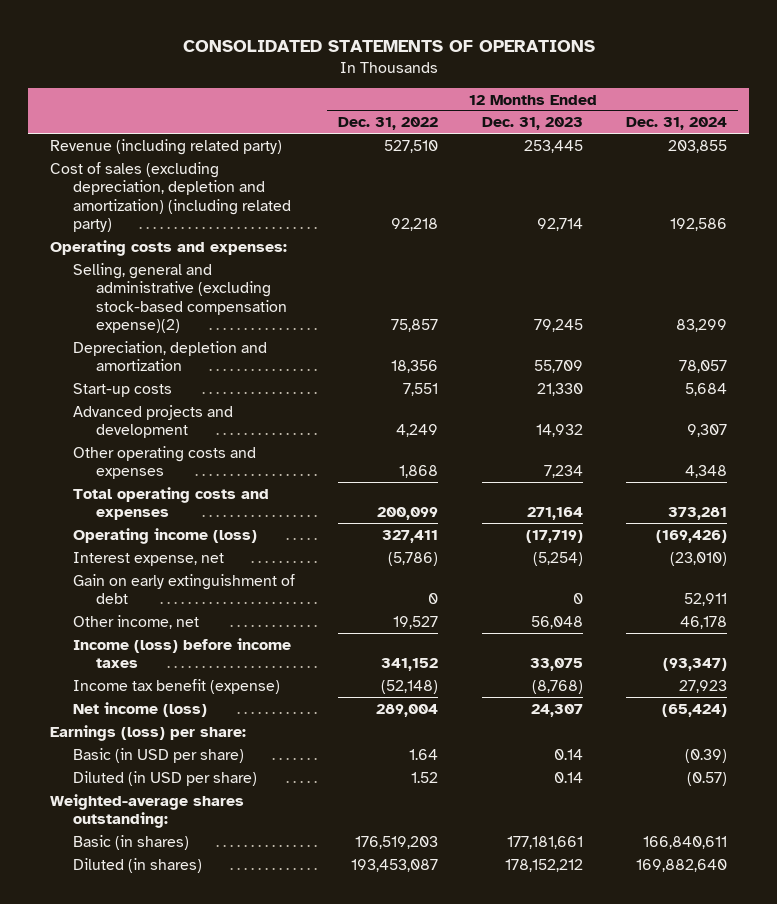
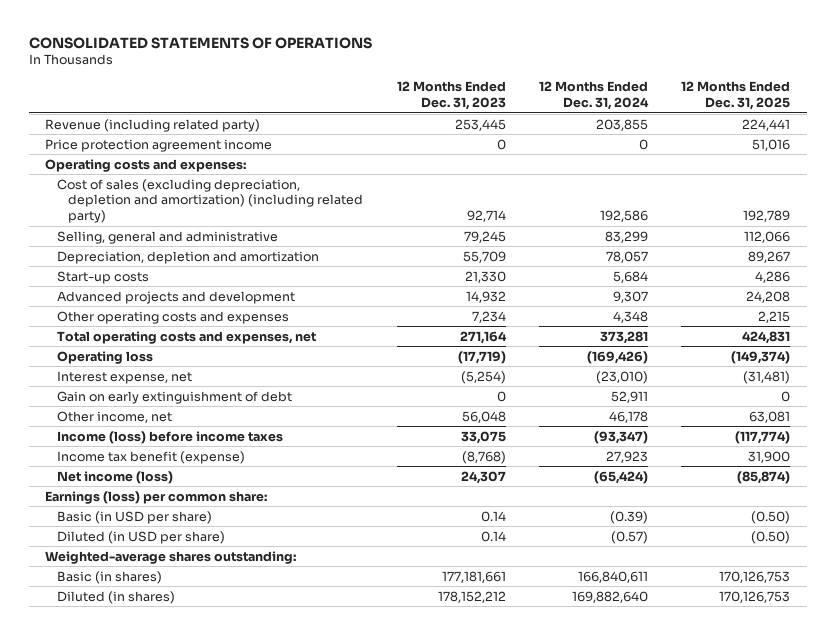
[338,117,439,131] Dec. 31, 2022 -> none
none -> [680,81,790,110] 12 Months Ended Dec. 31, 2025
none -> [45,138,273,152] Price protection agreement income
[49,161,291,233] Cost of sales (excluding depreciation, depletion and amortization) (including related party) -> [56,178,364,223] Cost of sales (excluding depreciation, depletion and amortization) (including related party)
[72,262,287,334] Selling, general and administrative (excluding stock-based compensation expense)(2) -> [56,230,278,244] Selling, general and administrative
[72,486,269,521] Total operating costs and expenses -> [56,330,316,344] Total operating costs and expenses, net
[72,527,257,544] Operating income (loss) -> [56,350,153,364] Operating loss
[49,724,246,741] Earnings (loss) per share: -> [45,490,268,504] Earnings (loss) per common share:

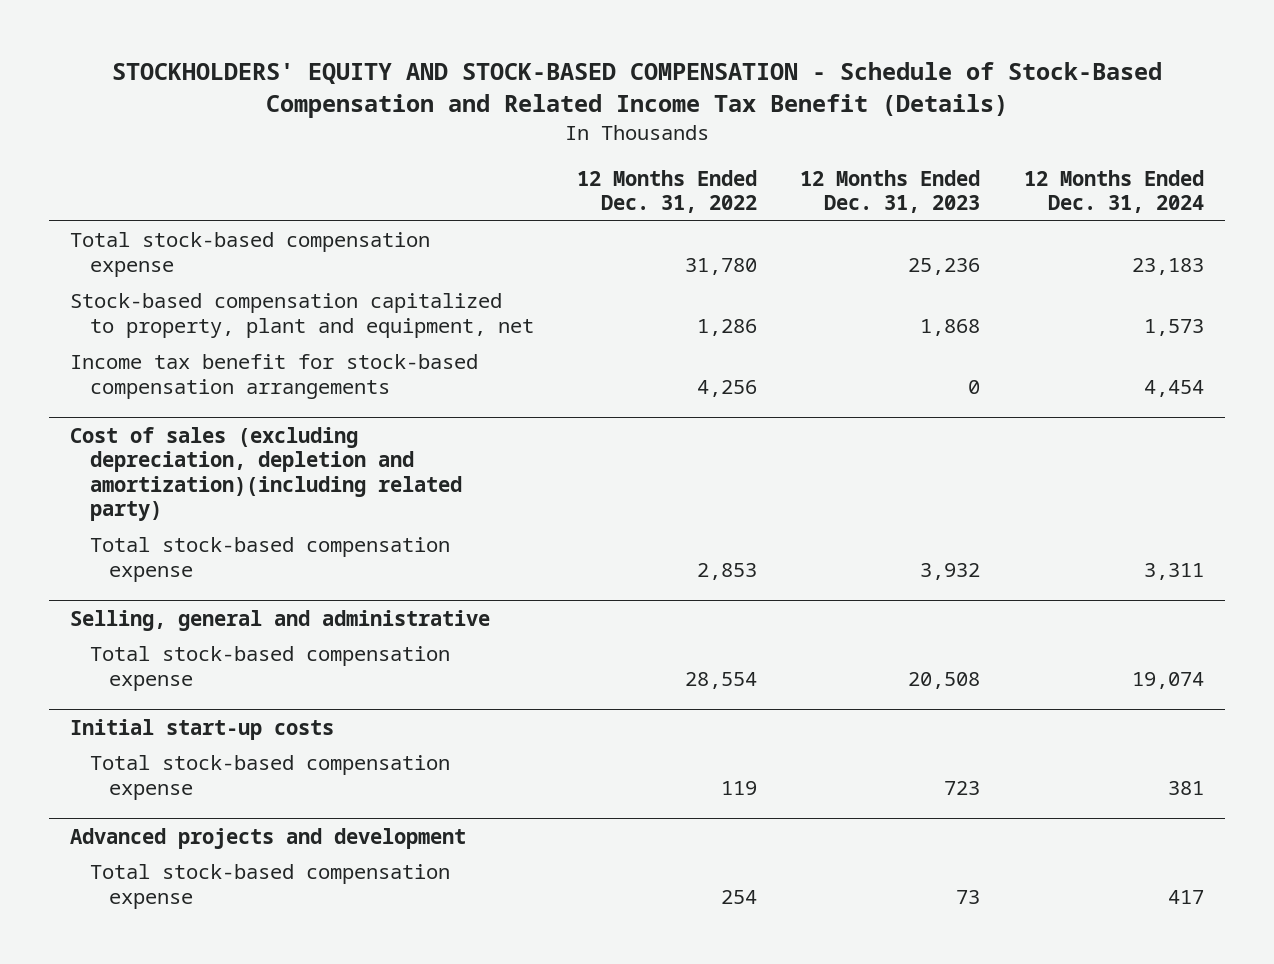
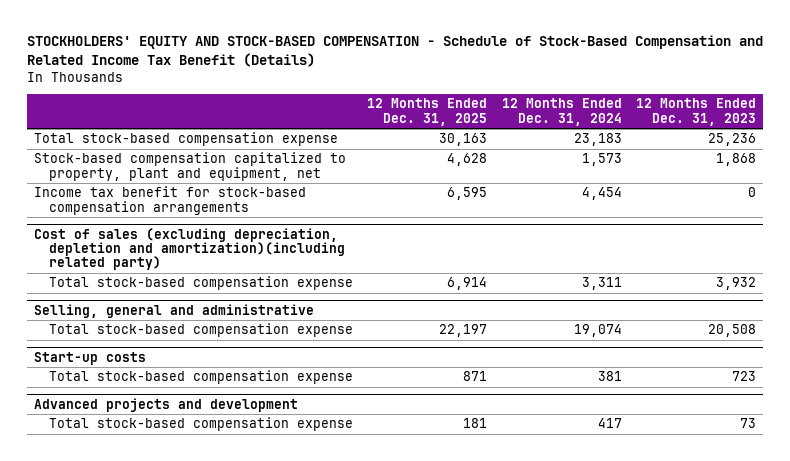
[576,169,757,214] 12 Months Ended Dec. 31, 2022 -> none
none -> [367,98,488,126] 12 Months Ended Dec. 31, 2025
[70,718,335,740] Initial start-up costs -> [33,351,146,365] Start-up costs

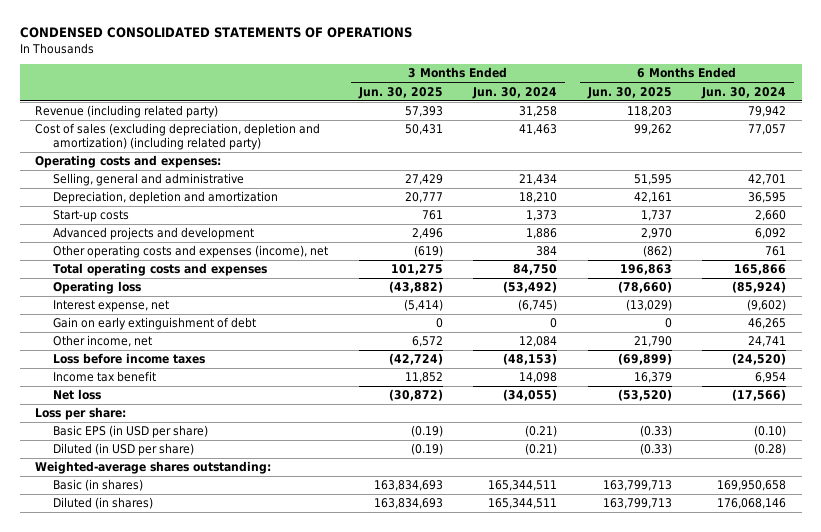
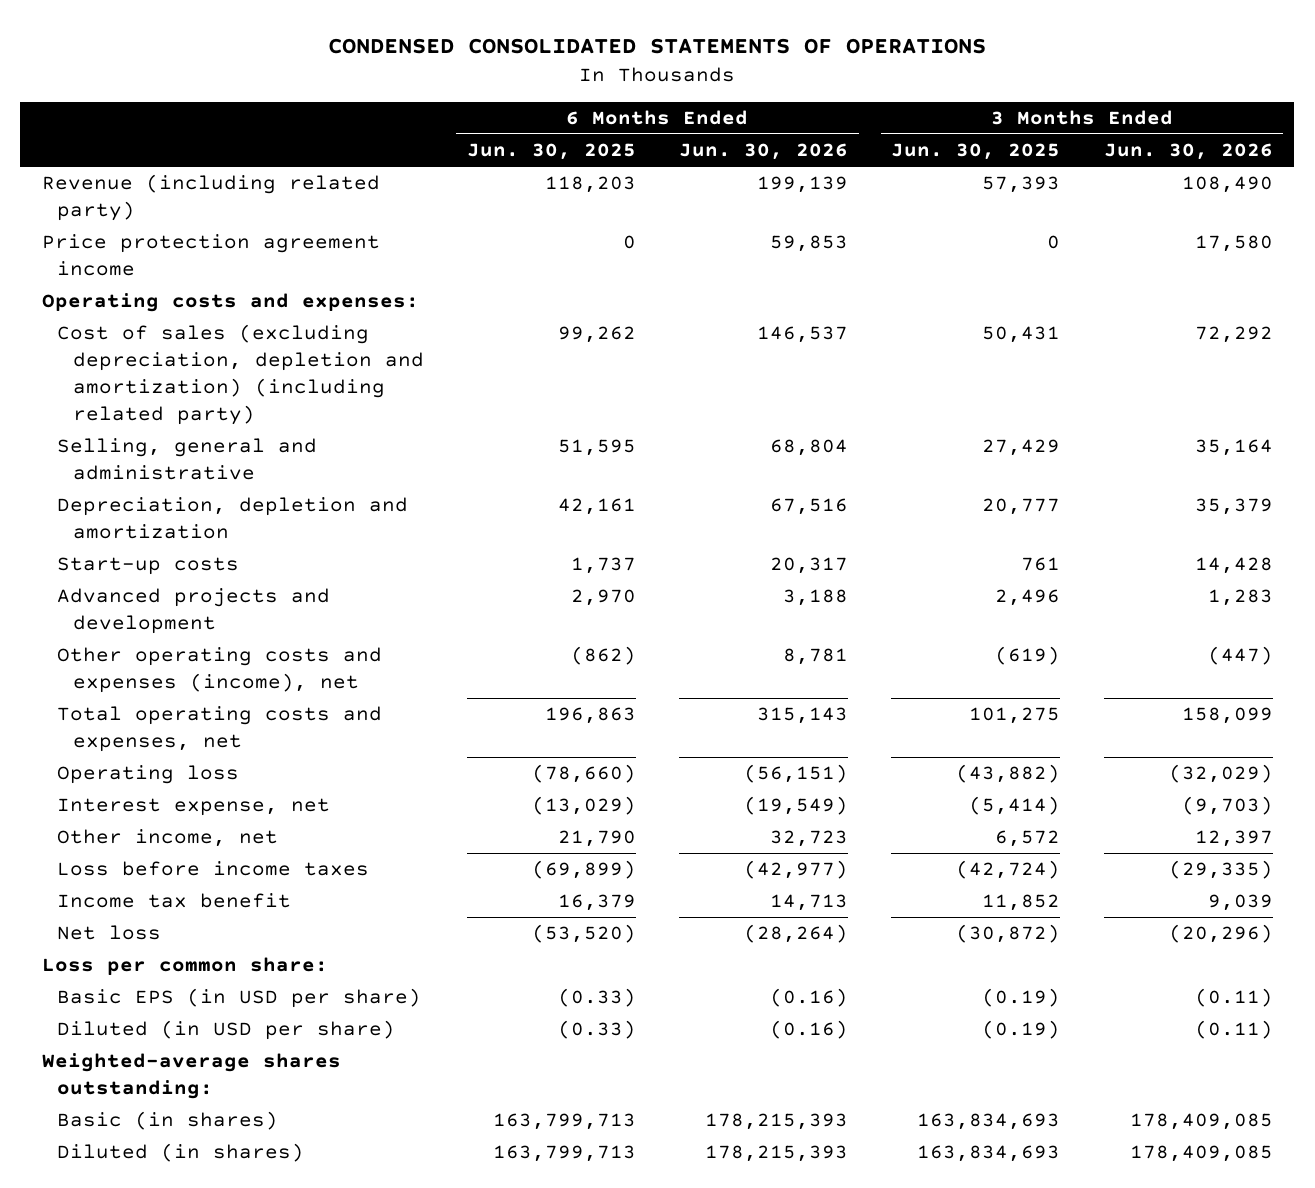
[472,86,558,99] Jun. 30, 2024 -> none
[701,86,787,99] Jun. 30, 2024 -> none
none -> [679,143,849,161] Jun. 30, 2026
none -> [1103,143,1273,161] Jun. 30, 2026
none -> [41,234,380,277] Price protection agreement income
[35,123,321,151] Cost of sales (excluding depreciation, depletion and amortization) (including related party) -> [57,324,424,426] Cost of sales (excluding depreciation, depletion and amortization) (including related party)
[53,263,268,277] Total operating costs and expenses -> [57,706,383,753] Total operating costs and expenses, net
[53,317,257,331] Gain on early extinguishment of debt -> none
[35,407,127,421] Loss per share: -> [41,957,328,976] Loss per common share:

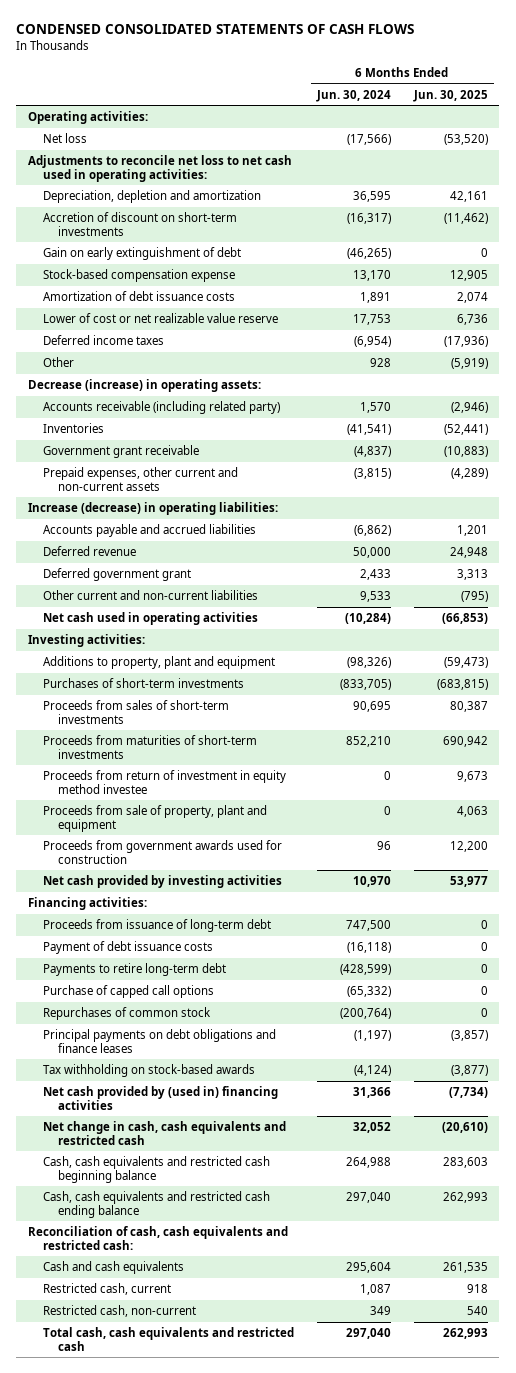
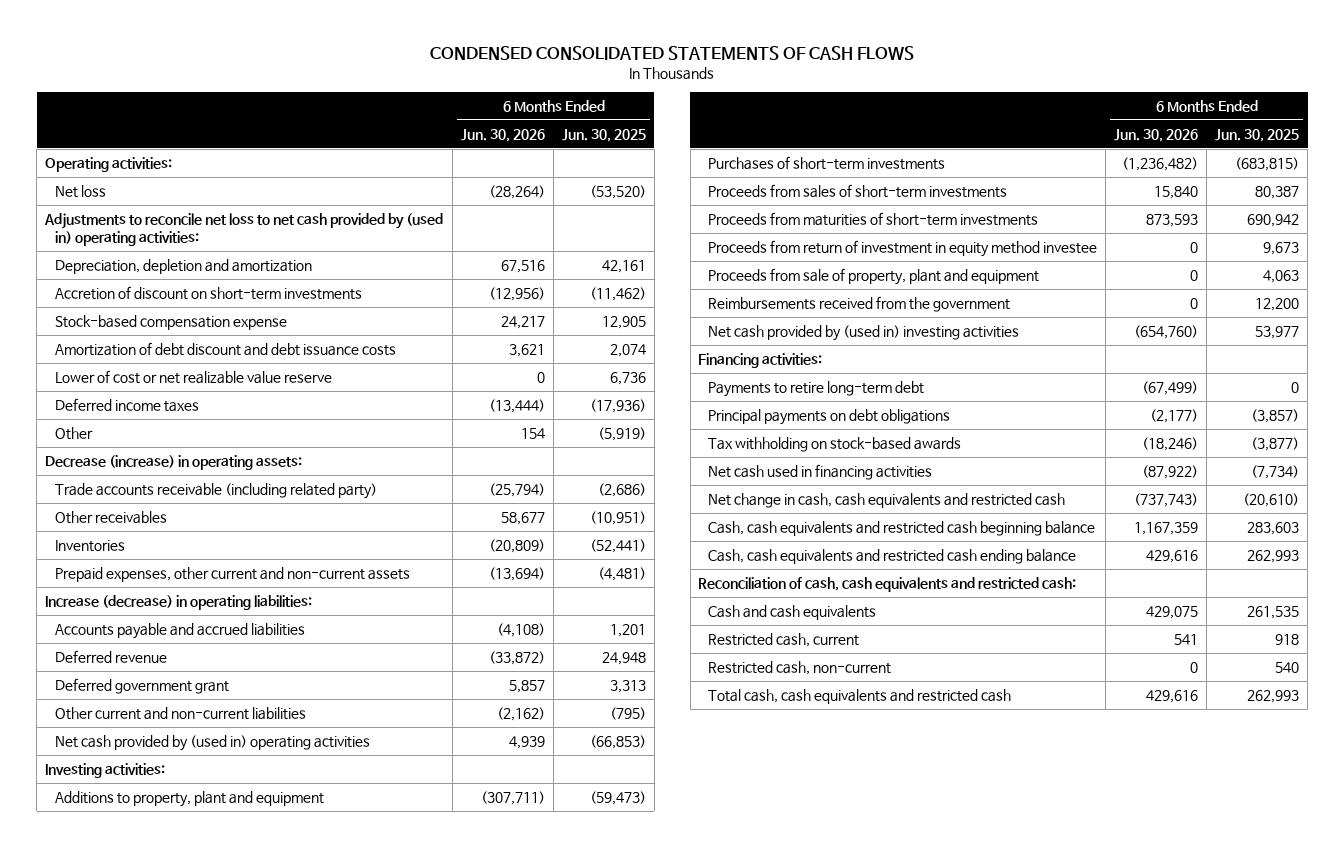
[315,89,391,102] Jun. 30, 2024 -> none
none -> [461,128,546,142] Jun. 30, 2026
[27,155,292,182] Adjustments to reconcile net loss to net cash used in operating activities: -> [44,212,444,247] Adjustments to reconcile net loss to net cash provided by (used in) operating activities:
[42,247,241,261] Gain on early extinguishment of debt -> none
[42,291,235,302] Amortization of debt issuance costs -> [55,341,397,356] Amortization of debt discount and debt issuance costs
[42,401,280,415] Accounts receivable (including related party) -> [55,482,378,499] Trade accounts receivable (including related party)
[450,402,488,414] (2,946) -> [597,482,646,497] (2,686)
none -> [55,510,168,524] Other receivables
[42,445,199,459] Government grant receivable -> none
[450,468,488,480] (4,289) -> [597,566,646,581] (4,481)
[42,612,258,626] Net cash used in operating activities -> [55,734,371,751] Net cash provided by (used in) operating activities
[42,840,282,864] Proceeds from government awards used for construction -> [708,295,1011,312] Reimbursements received from the government
[42,875,282,889] Net cash provided by investing activities -> [708,324,1020,341] Net cash provided by (used in) investing activities
[42,919,271,933] Proceeds from issuance of long-term debt -> none
[42,941,213,955] Payment of debt issuance costs -> none
[42,985,214,999] Purchase of capped call options -> none
[42,1007,211,1021] Repurchases of common stock -> none
[42,1029,276,1053] Principal payments on debt obligations and finance leases -> [708,408,951,425] Principal payments on debt obligations
[42,1086,278,1110] Net cash provided by (used in) financing activities -> [708,463,933,480] Net cash used in financing activities

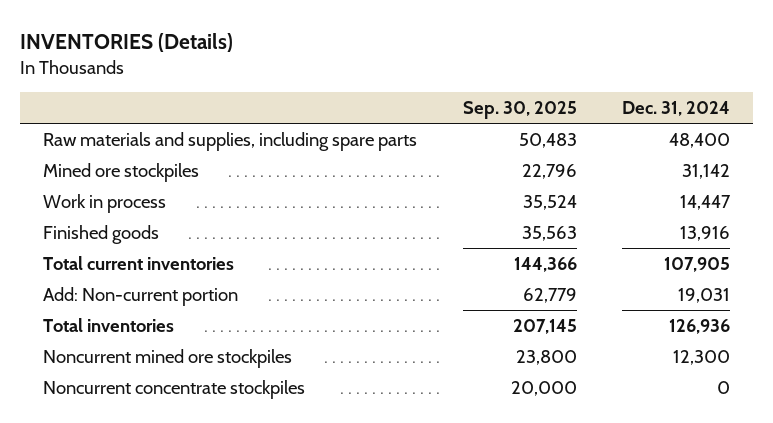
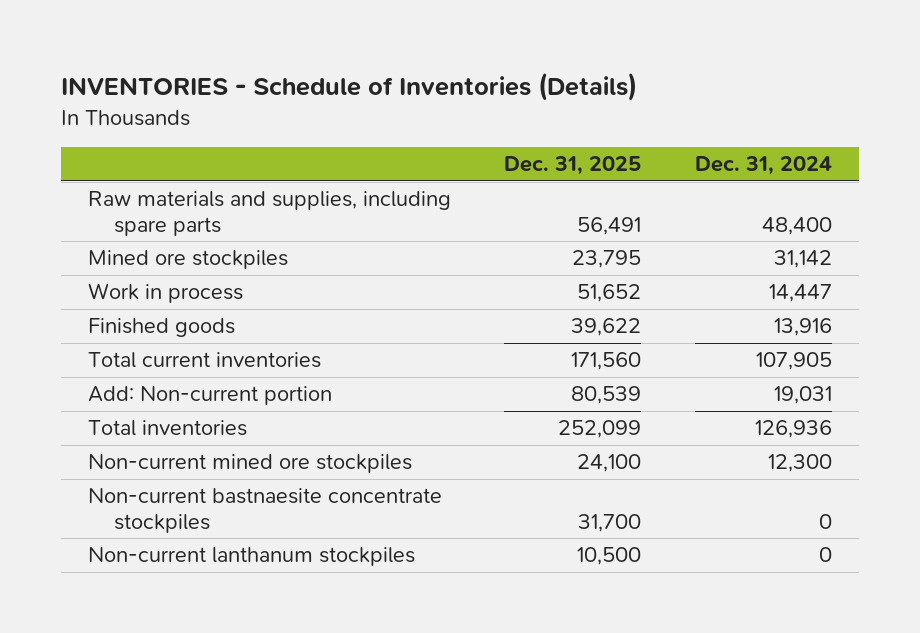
[20,32,234,52] INVENTORIES (Details) -> [61,72,638,102] INVENTORIES - Schedule of Inventories (Details)
[462,101,577,120] Sep. 30, 2025 -> none
none -> [504,156,642,176] Dec. 31, 2025
[43,348,293,368] Noncurrent mined ore stockpiles -> [87,454,412,474] Non-current mined ore stockpiles
[43,379,306,399] Noncurrent concentrate stockpiles -> [87,488,442,533] Non-current bastnaesite concentrate stockpiles
none -> [87,547,415,567] Non-current lanthanum stockpiles

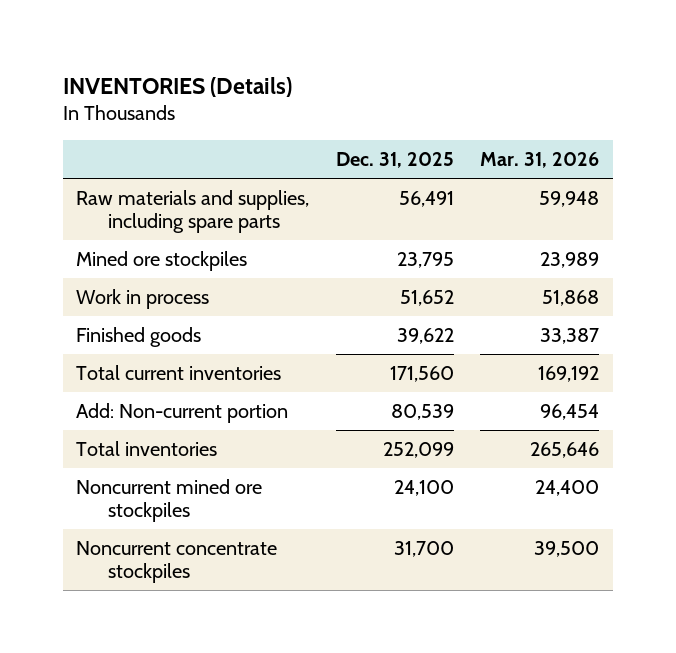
[61,72,638,102] INVENTORIES - Schedule of Inventories (Details) -> [62,76,292,97] INVENTORIES (Details)
[694,156,832,176] Dec. 31, 2024 -> none
none -> [480,152,600,169] Mar. 31, 2026
[87,547,415,567] Non-current lanthanum stockpiles -> none
[87,454,412,474] Non-current mined ore stockpiles -> [76,479,263,522] Noncurrent mined ore stockpiles
[87,488,442,533] Non-current bastnaesite concentrate stockpiles -> [76,541,278,583] Noncurrent concentrate stockpiles

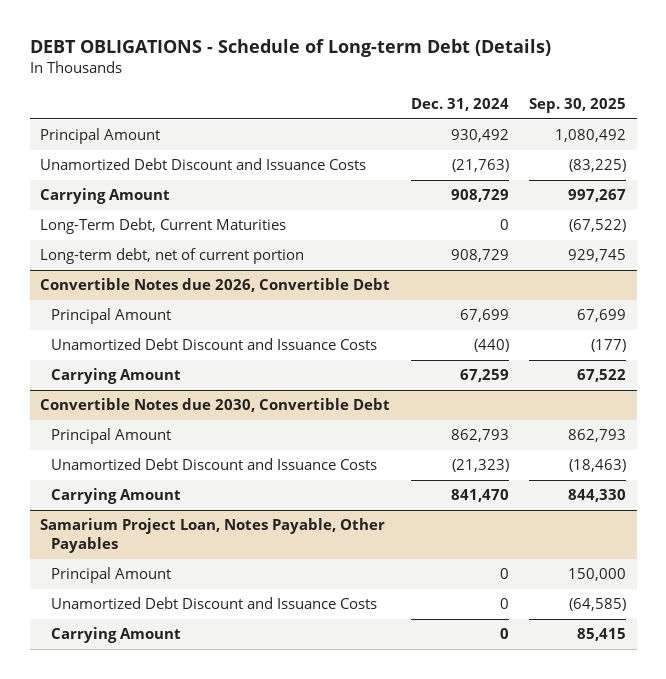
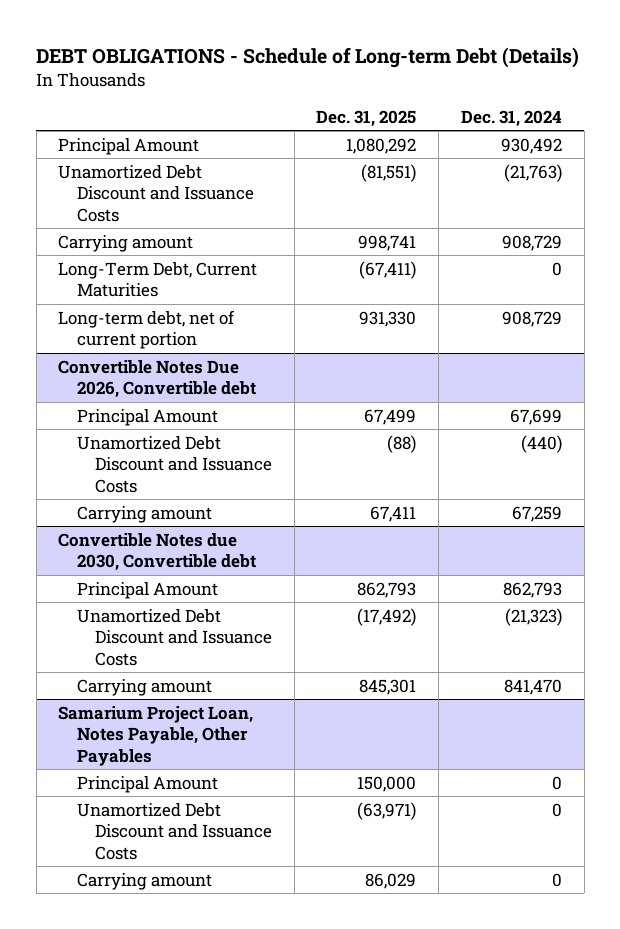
[529,97,627,113] Sep. 30, 2025 -> none
none -> [316,109,417,127] Dec. 31, 2025
[39,188,170,205] Carrying Amount -> [58,234,194,252] Carrying amount
[39,278,390,293] Convertible Notes due 2026, Convertible Debt -> [58,359,256,399] Convertible Notes Due 2026, Convertible debt
[50,368,181,385] Carrying Amount -> [76,505,212,523] Carrying amount
[39,398,390,413] Convertible Notes due 2030, Convertible Debt -> [58,532,256,572] Convertible Notes due 2030, Convertible debt
[50,488,181,505] Carrying Amount -> [76,678,212,696] Carrying amount
[50,627,181,644] Carrying Amount -> [76,872,212,890] Carrying amount

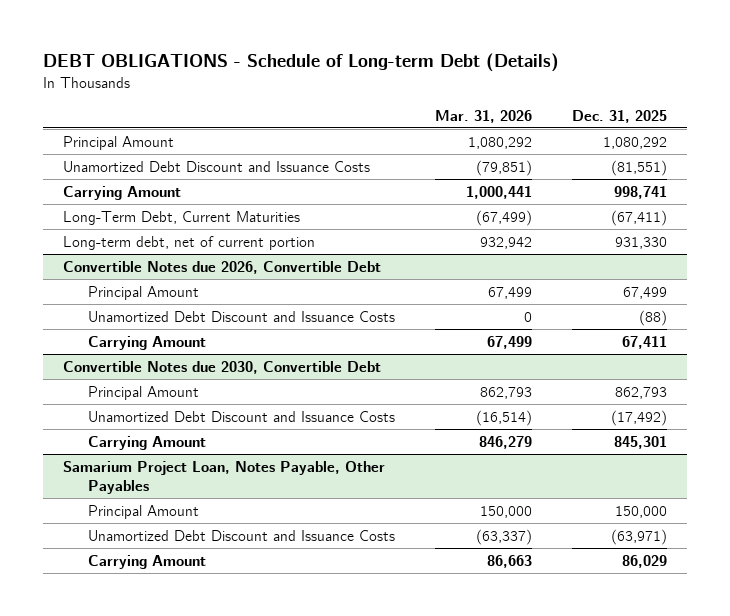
[460,109,562,127] Dec. 31, 2024 -> none
none -> [434,109,532,123] Mar. 31, 2026
[58,234,194,252] Carrying amount -> [63,185,182,200] Carrying Amount
[58,359,256,399] Convertible Notes Due 2026, Convertible debt -> [63,260,382,274] Convertible Notes due 2026, Convertible Debt
[76,505,212,523] Carrying amount -> [87,335,206,350] Carrying Amount
[58,532,256,572] Convertible Notes due 2030, Convertible debt -> [63,360,382,374] Convertible Notes due 2030, Convertible Debt
[76,678,212,696] Carrying amount -> [87,435,206,450] Carrying Amount
[76,872,212,890] Carrying amount -> [87,554,206,569] Carrying Amount

